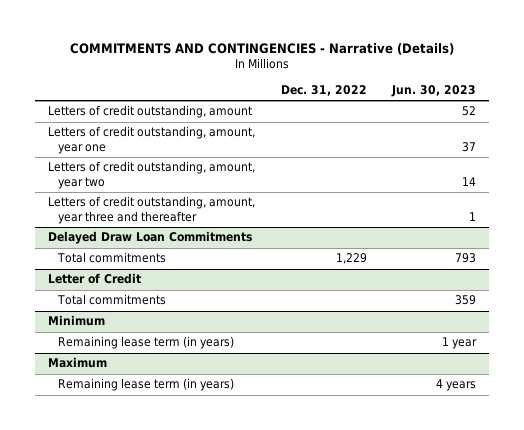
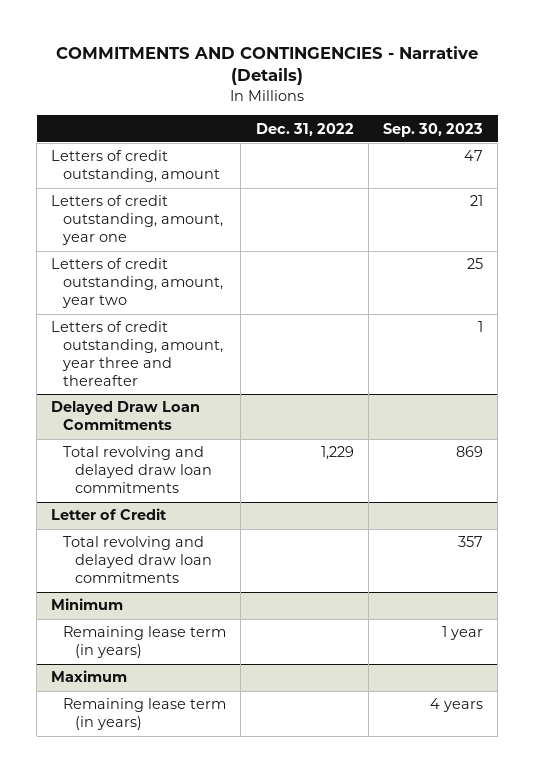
[391,85,477,98] Jun. 30, 2023 -> none
none -> [382,122,483,137] Sep. 30, 2023
[56,252,166,264] Total commitments -> [63,446,213,494] Total revolving and delayed draw loan commitments
[56,294,166,306] Total commitments -> [63,536,213,584] Total revolving and delayed draw loan commitments

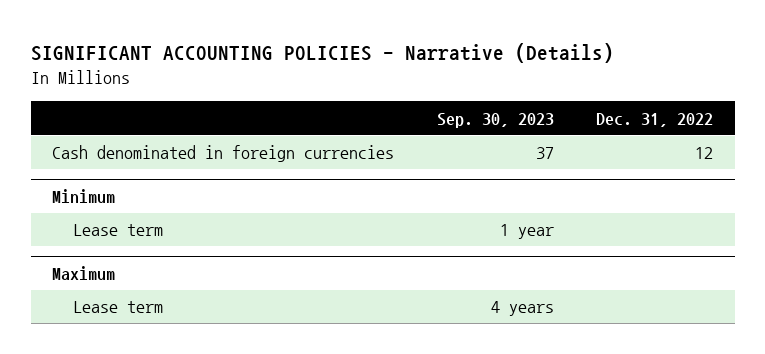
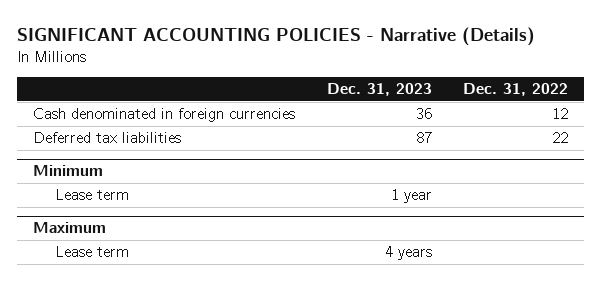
[436,112,554,128] Sep. 30, 2023 -> none
none -> [326,83,432,97] Dec. 31, 2023
none -> [33,132,182,144] Deferred tax liabilities

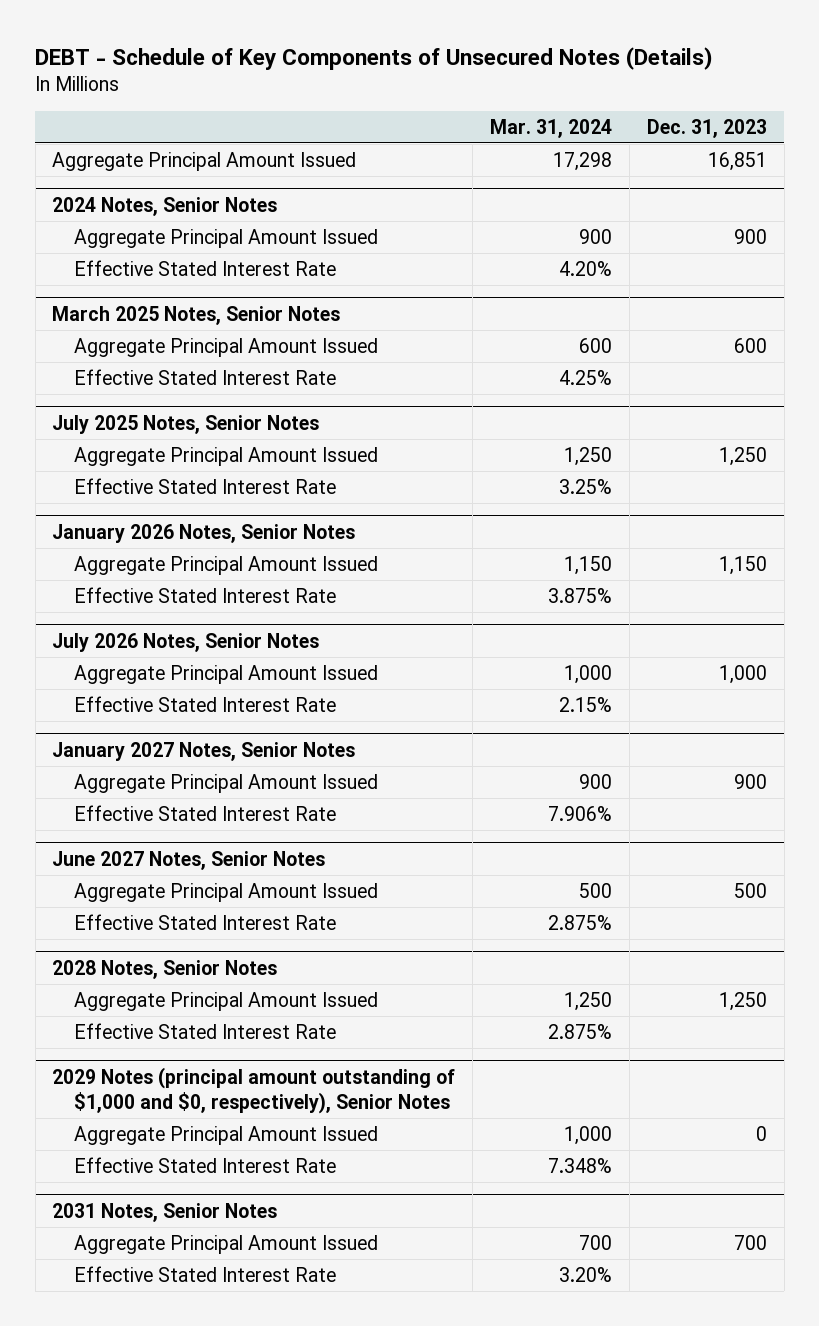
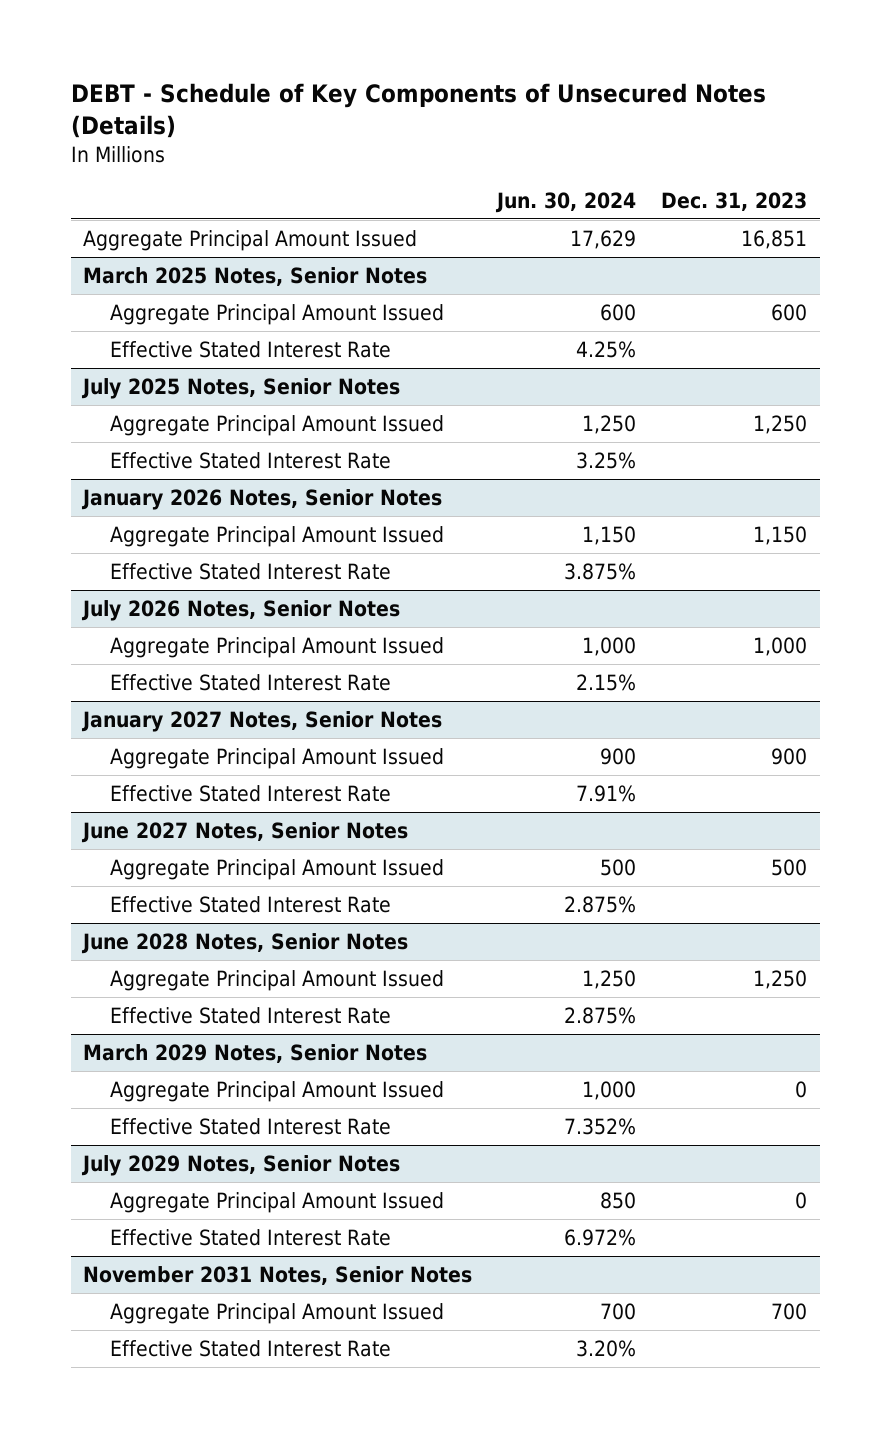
[490,118,613,138] Mar. 31, 2024 -> none
none -> [495,192,637,214] Jun. 30, 2024
[52,196,278,216] 2024 Notes, Senior Notes -> none
[73,228,378,248] Aggregate Principal Amount Issued -> none
[73,259,336,276] Effective Stated Interest Rate -> none
[52,959,278,979] 2028 Notes, Senior Notes -> [81,932,409,954] June 2028 Notes, Senior Notes
[52,1066,456,1114] 2029 Notes (principal amount outstanding of $1,000 and $0, respectively), Senior Notes -> none
[73,1125,378,1145] Aggregate Principal Amount Issued -> none
[73,1156,336,1173] Effective Stated Interest Rate -> none
none -> [83,1043,428,1063] March 2029 Notes, Senior Notes
none -> [109,1080,444,1102] Aggregate Principal Amount Issued
none -> [109,1117,391,1135] Effective Stated Interest Rate
none -> [81,1154,401,1176] July 2029 Notes, Senior Notes
none -> [109,1191,444,1213] Aggregate Principal Amount Issued
none -> [109,1228,391,1246] Effective Stated Interest Rate
[52,1202,278,1222] 2031 Notes, Senior Notes -> [83,1265,473,1285] November 2031 Notes, Senior Notes

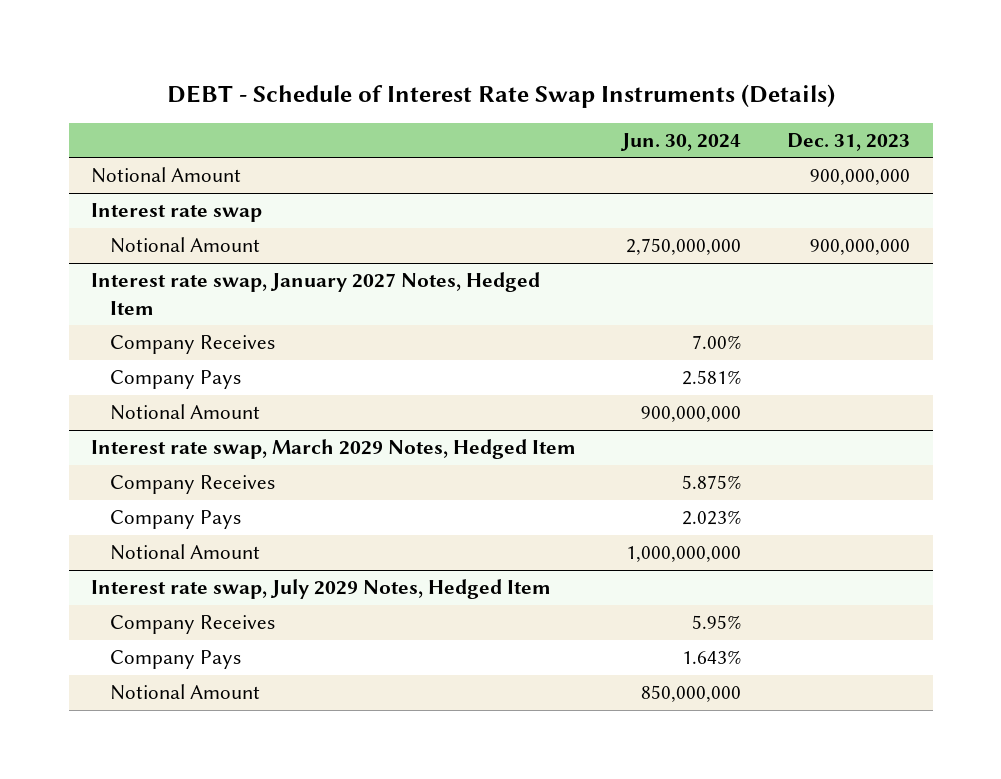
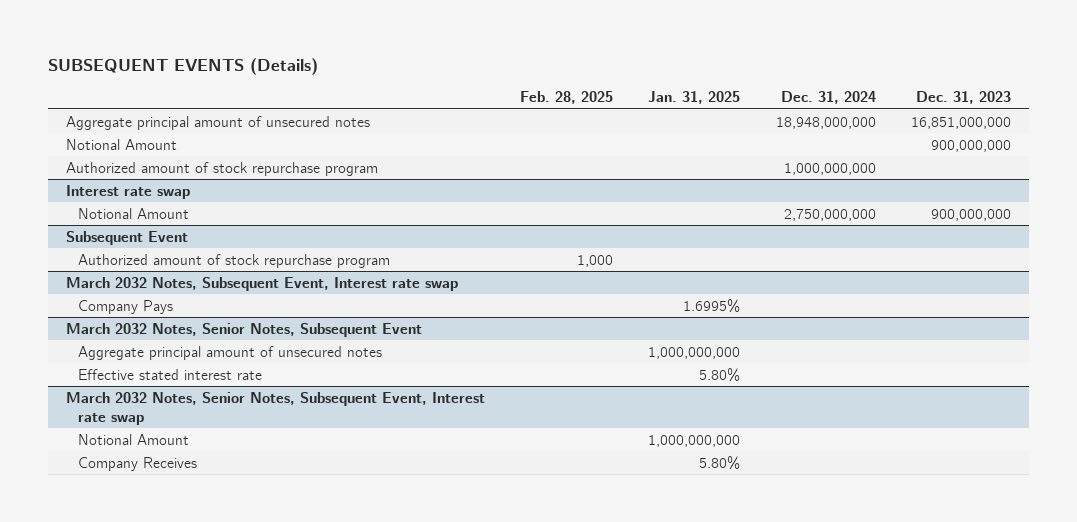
[166,83,835,108] DEBT - Schedule of Interest Rate Swap Instruments (Details) -> [47,57,318,75] SUBSEQUENT EVENTS (Details)
[620,133,742,152] Jun. 30, 2024 -> none
none -> [519,91,613,105] Feb. 28, 2025
none -> [648,91,741,105] Jan. 31, 2025
none -> [780,91,876,105] Dec. 31, 2024
none -> [65,115,370,130] Aggregate principal amount of unsecured notes
none -> [65,161,378,176] Authorized amount of stock repurchase program
[91,272,541,315] Interest rate swap, January 2027 Notes, Hedged Item -> none
[109,335,275,355] Company Receives -> none
[109,370,241,390] Company Pays -> none
[109,404,260,421] Notional Amount -> none
[91,439,577,460] Interest rate swap, March 2029 Notes, Hedged Item -> none
[109,475,275,495] Company Receives -> none
[109,510,241,530] Company Pays -> none
[109,544,260,561] Notional Amount -> none
[91,579,552,600] Interest rate swap, July 2029 Notes, Hedged Item -> none
[109,615,275,635] Company Receives -> none
[109,650,241,670] Company Pays -> none
[109,684,260,701] Notional Amount -> none
none -> [65,230,188,245] Subsequent Event
none -> [77,253,390,268] Authorized amount of stock repurchase program
none -> [65,276,458,291] March 2032 Notes, Subsequent Event, Interest rate swap
none -> [77,299,173,314] Company Pays
none -> [65,322,422,337] March 2032 Notes, Senior Notes, Subsequent Event
none -> [77,345,382,360] Aggregate principal amount of unsecured notes
none -> [77,368,262,380] Effective stated interest rate
none -> [65,391,485,425] March 2032 Notes, Senior Notes, Subsequent Event, Interest rate swap
none -> [77,433,189,445] Notional Amount
none -> [77,456,197,471] Company Receives

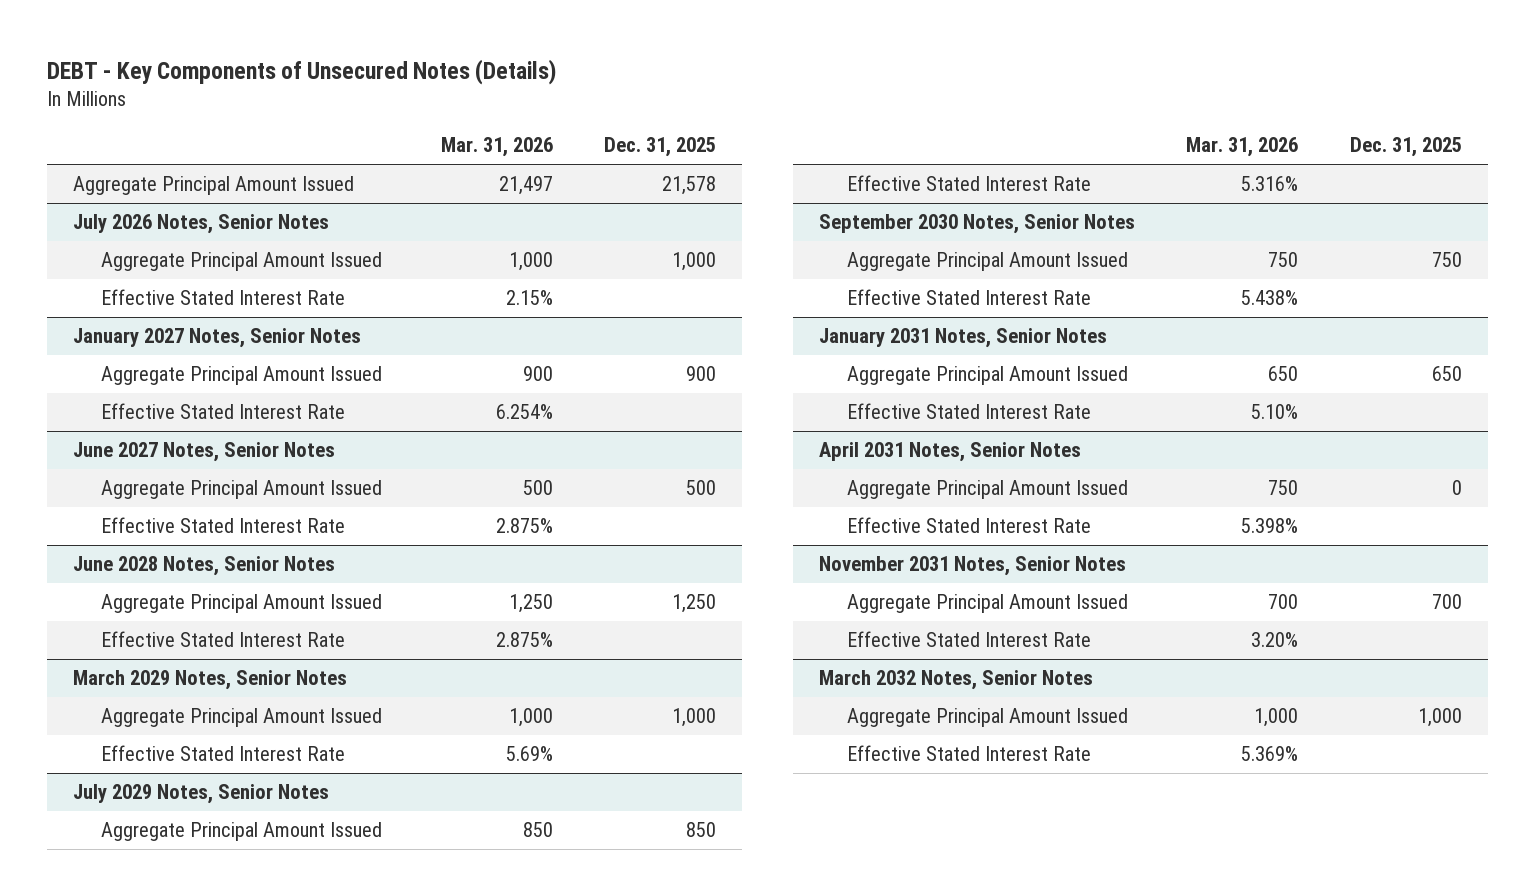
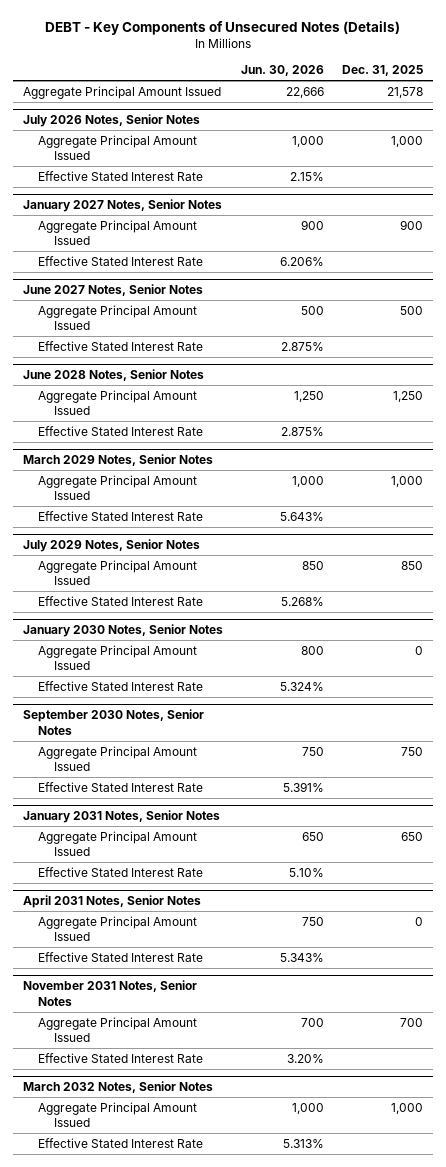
[440,137,553,158] Mar. 31, 2026 -> none
none -> [240,65,324,77] Jun. 30, 2026
none -> [22,624,223,638] January 2030 Notes, Senior Notes
none -> [38,644,198,671] Aggregate Principal Amount Issued
none -> [38,680,204,691] Effective Stated Interest Rate

